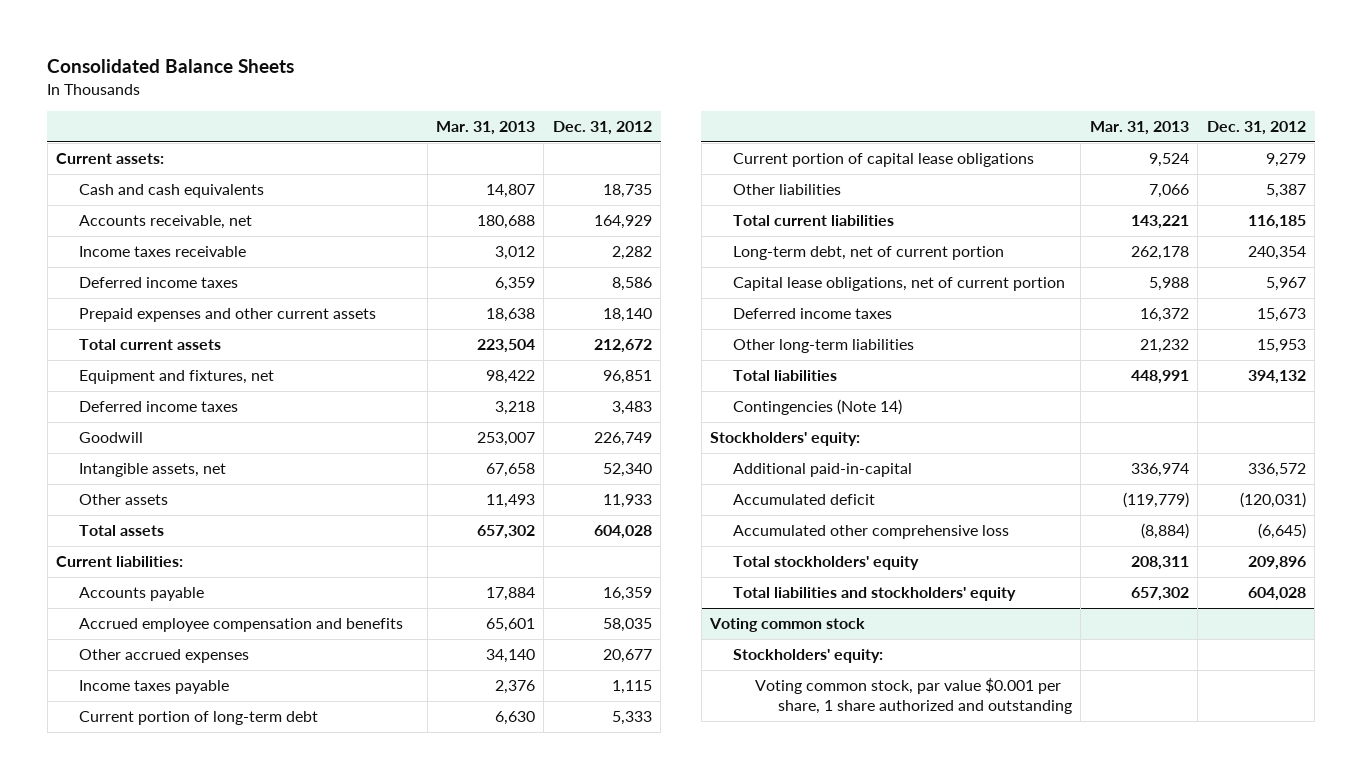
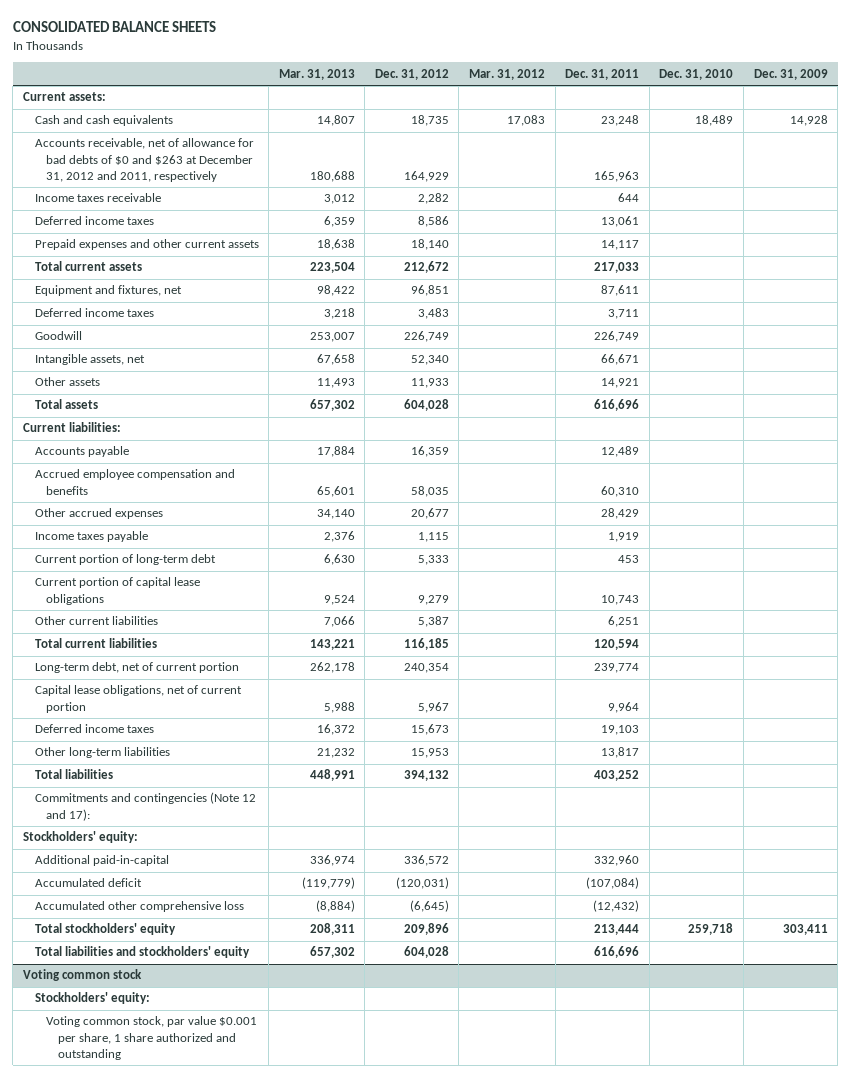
[47,58,295,73] Consolidated Balance Sheets -> [12,21,216,33] CONSOLIDATED BALANCE SHEETS
none -> [469,68,546,80] Mar. 31, 2012
none -> [565,68,640,80] Dec. 31, 2011
none -> [659,68,734,80] Dec. 31, 2010
none -> [753,68,828,80] Dec. 31, 2009
[79,215,253,230] Accounts receivable, net -> [34,138,254,183] Accounts receivable, net of allowance for bad debts of $0 and $263 at December 31, 2012 and 2011, respectively
[732,184,841,196] Other liabilities -> [34,616,158,626] Other current liabilities
[732,399,902,416] Contingencies (Note 14) -> [34,792,256,821] Commitments and contingencies (Note 12 and 17):

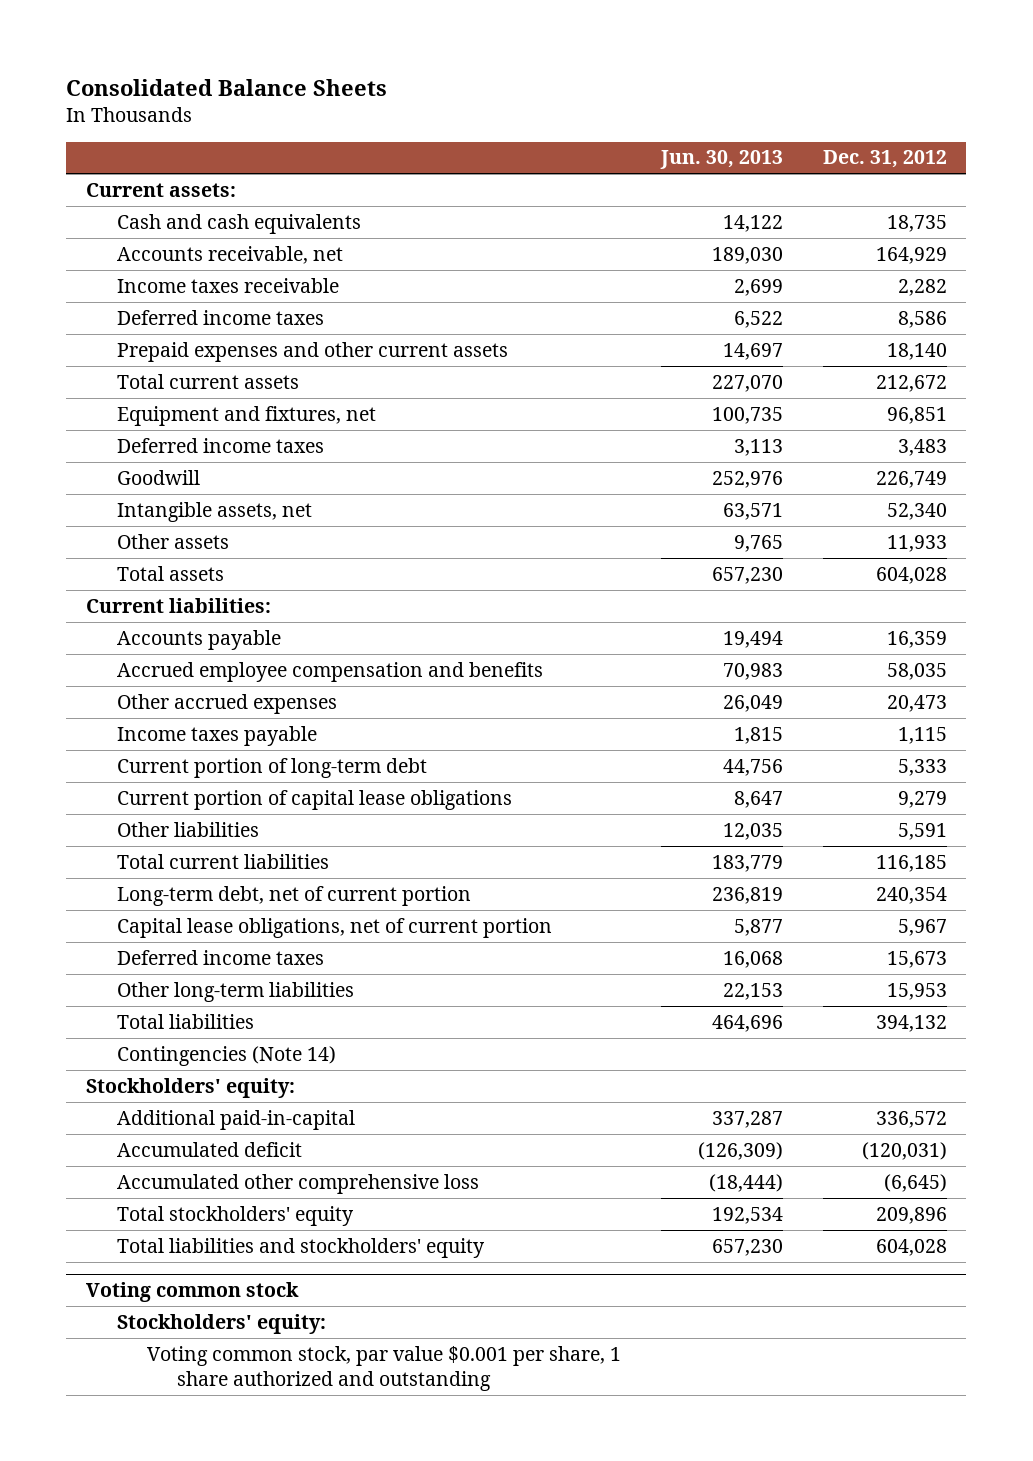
[12,21,216,33] CONSOLIDATED BALANCE SHEETS -> [66,79,388,97] Consolidated Balance Sheets
[278,68,355,80] Mar. 31, 2013 -> none
[469,68,546,80] Mar. 31, 2012 -> none
[565,68,640,80] Dec. 31, 2011 -> none
[659,68,734,80] Dec. 31, 2010 -> none
[753,68,828,80] Dec. 31, 2009 -> none
none -> [659,150,783,170] Jun. 30, 2013
[34,138,254,183] Accounts receivable, net of allowance for bad debts of $0 and $263 at December 31, 2012 and 2011, respectively -> [116,245,343,264] Accounts receivable, net
[410,508,449,520] 20,677 -> [886,694,947,712] 20,473
[34,616,158,626] Other current liabilities -> [116,821,259,837] Other liabilities
[417,616,449,628] 5,387 -> [897,822,947,840] 5,591
[34,792,256,821] Commitments and contingencies (Note 12 and 17): -> [116,1045,336,1066] Contingencies (Note 14)

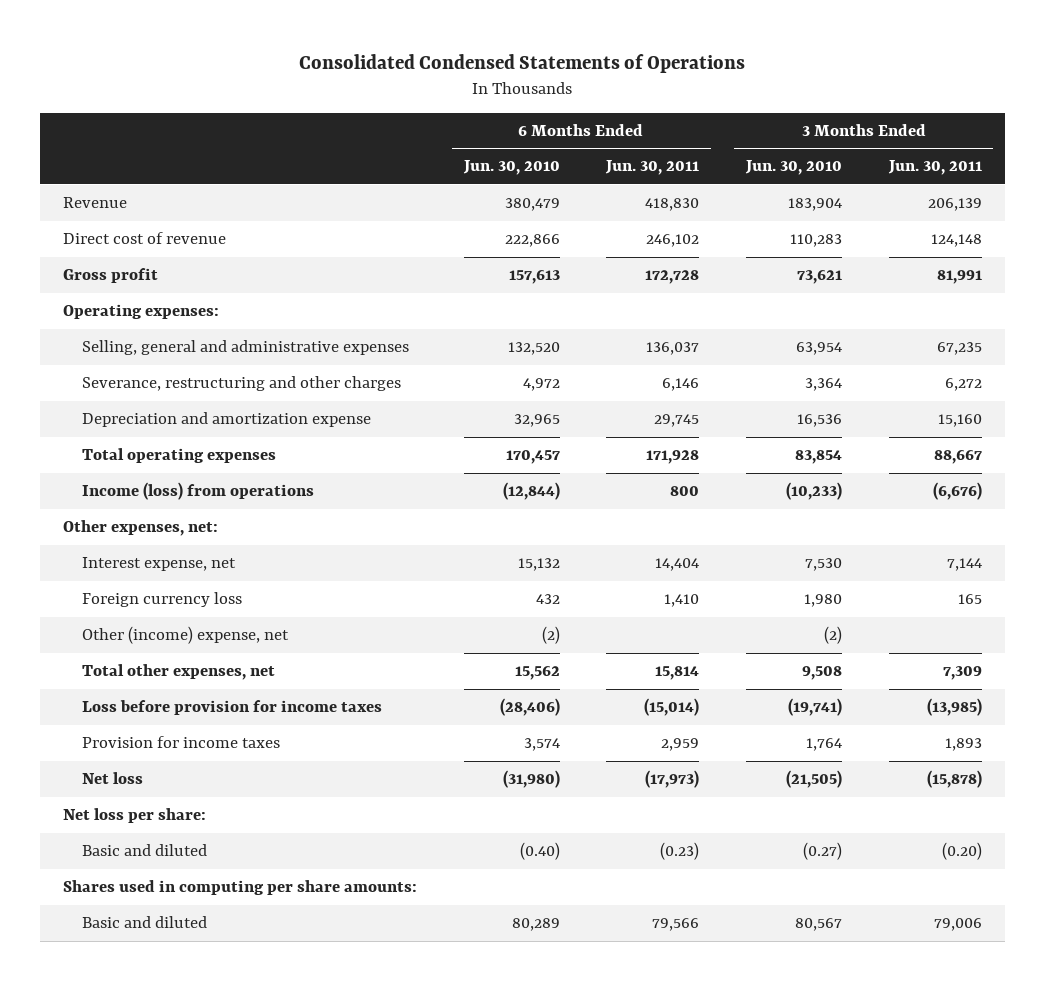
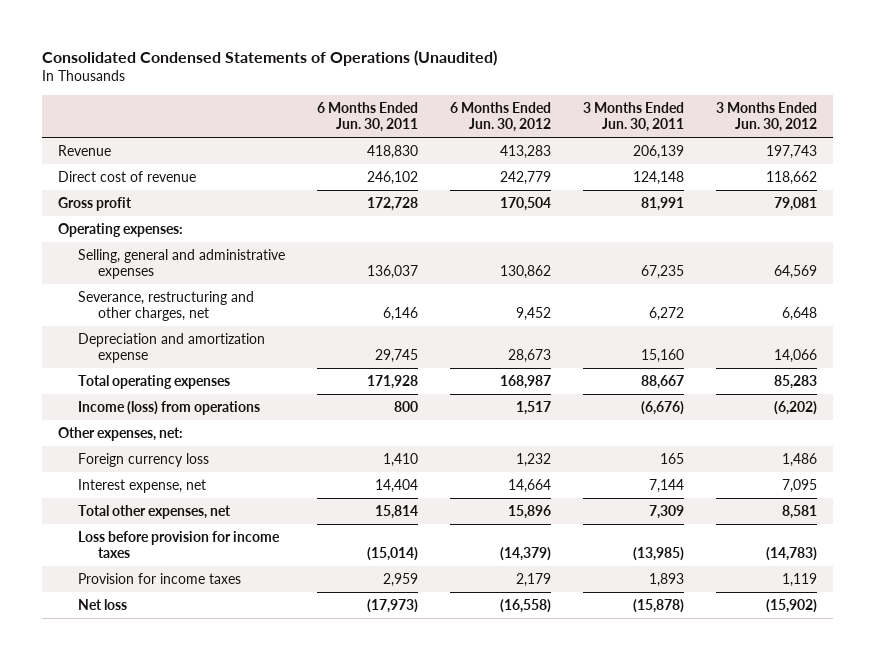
[299,53,746,73] Consolidated Condensed Statements of Operations -> [41,50,497,67] Consolidated Condensed Statements of Operations (Unaudited)
[462,160,560,176] Jun. 30, 2010 -> none
[745,160,843,176] Jun. 30, 2010 -> none
none -> [450,102,552,133] 6 Months Ended Jun. 30, 2012
none -> [716,102,818,133] 3 Months Ended Jun. 30, 2012
[81,376,401,392] Severance, restructuring and other charges -> [78,291,255,322] Severance, restructuring and other charges, net
[81,626,289,645] Other (income) expense, net -> none
[81,557,236,572] Interest expense, net -> [78,479,207,494] Interest expense, net
[62,808,206,824] Net loss per share: -> none
[81,844,207,857] Basic and diluted -> none
[62,880,417,896] Shares used in computing per share amounts: -> none
[81,916,207,929] Basic and diluted -> none

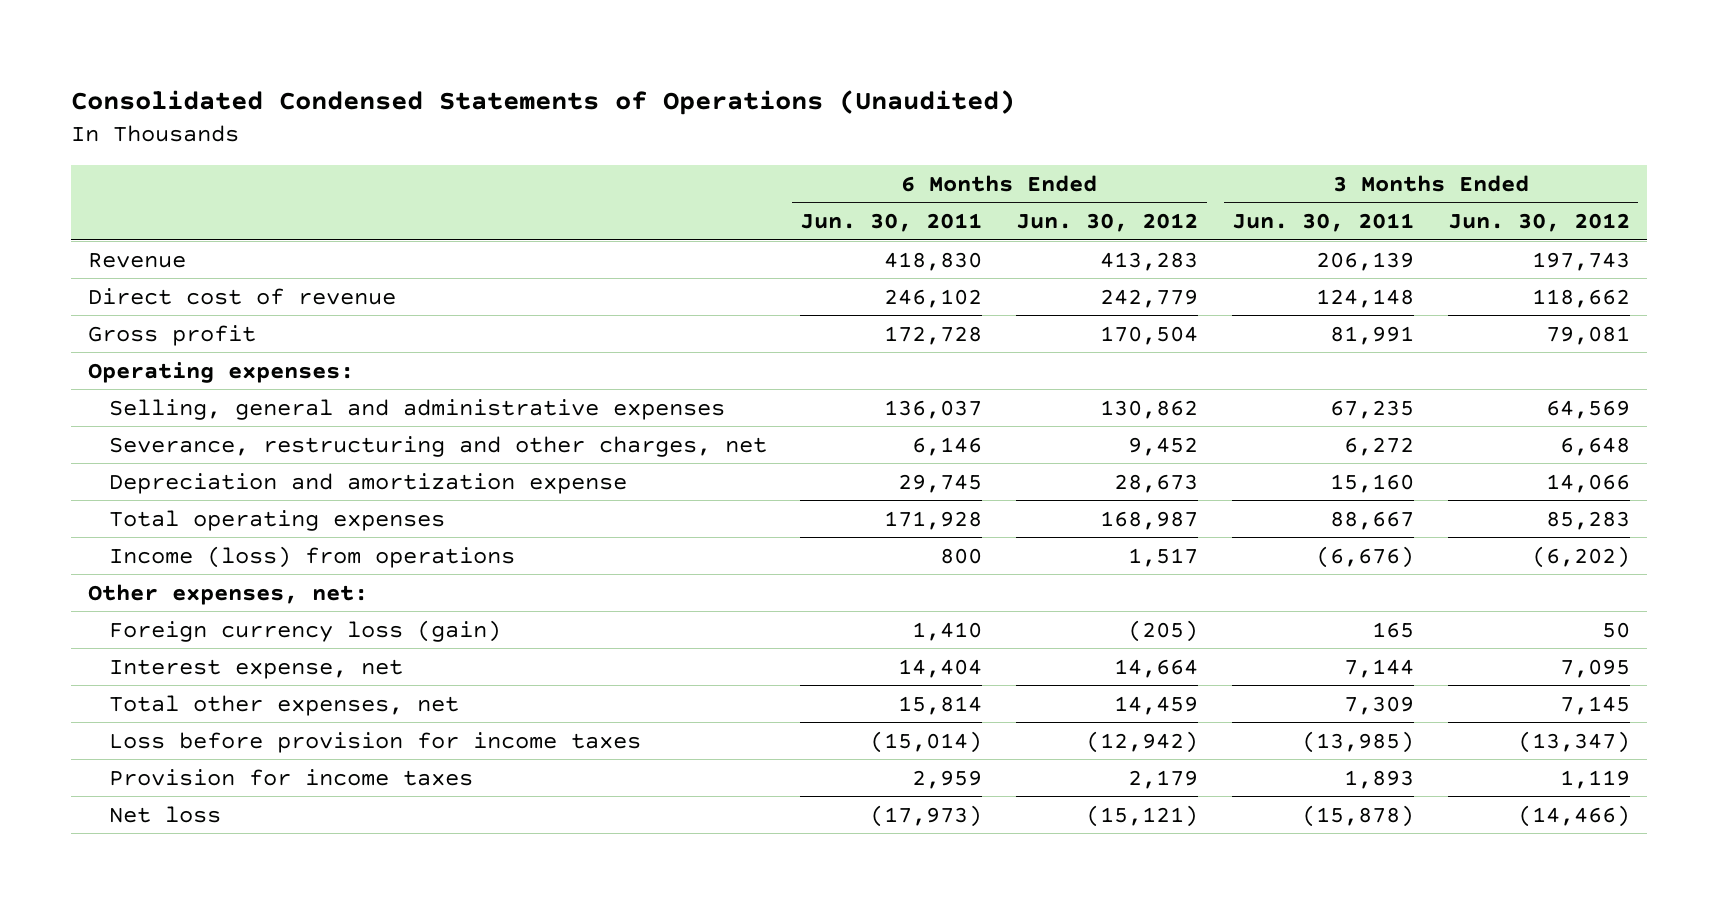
[78,453,210,468] Foreign currency loss -> [108,619,501,642] Foreign currency loss (gain)
[516,453,552,468] 1,232 -> [1128,619,1199,642] (205)
[782,453,818,468] 1,486 -> [1601,621,1630,638] 50
[508,505,552,520] 15,896 -> [1114,695,1199,715] 14,459
[782,505,818,520] 8,581 -> [1559,695,1630,715] 7,145
[500,547,552,562] (14,379) -> [1086,730,1199,753] (12,942)
[766,547,818,562] (14,783) -> [1517,730,1630,753] (13,347)
[500,599,552,614] (16,558) -> [1086,804,1199,827] (15,121)
[766,599,818,614] (15,902) -> [1517,804,1630,827] (14,466)

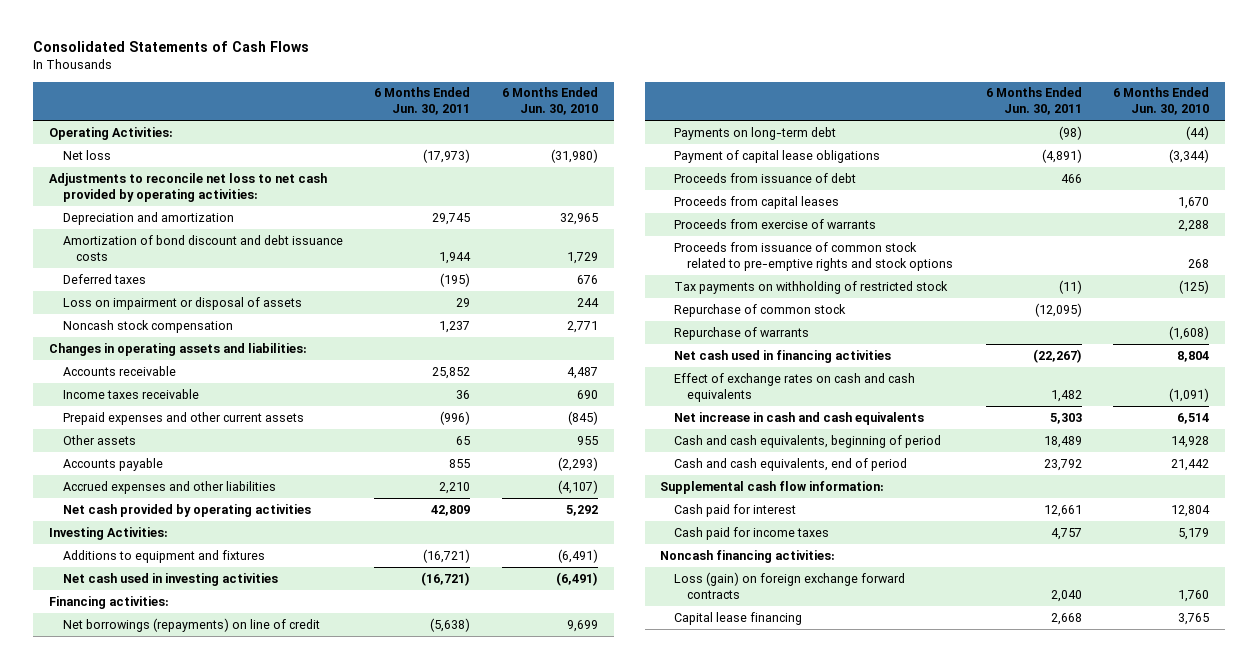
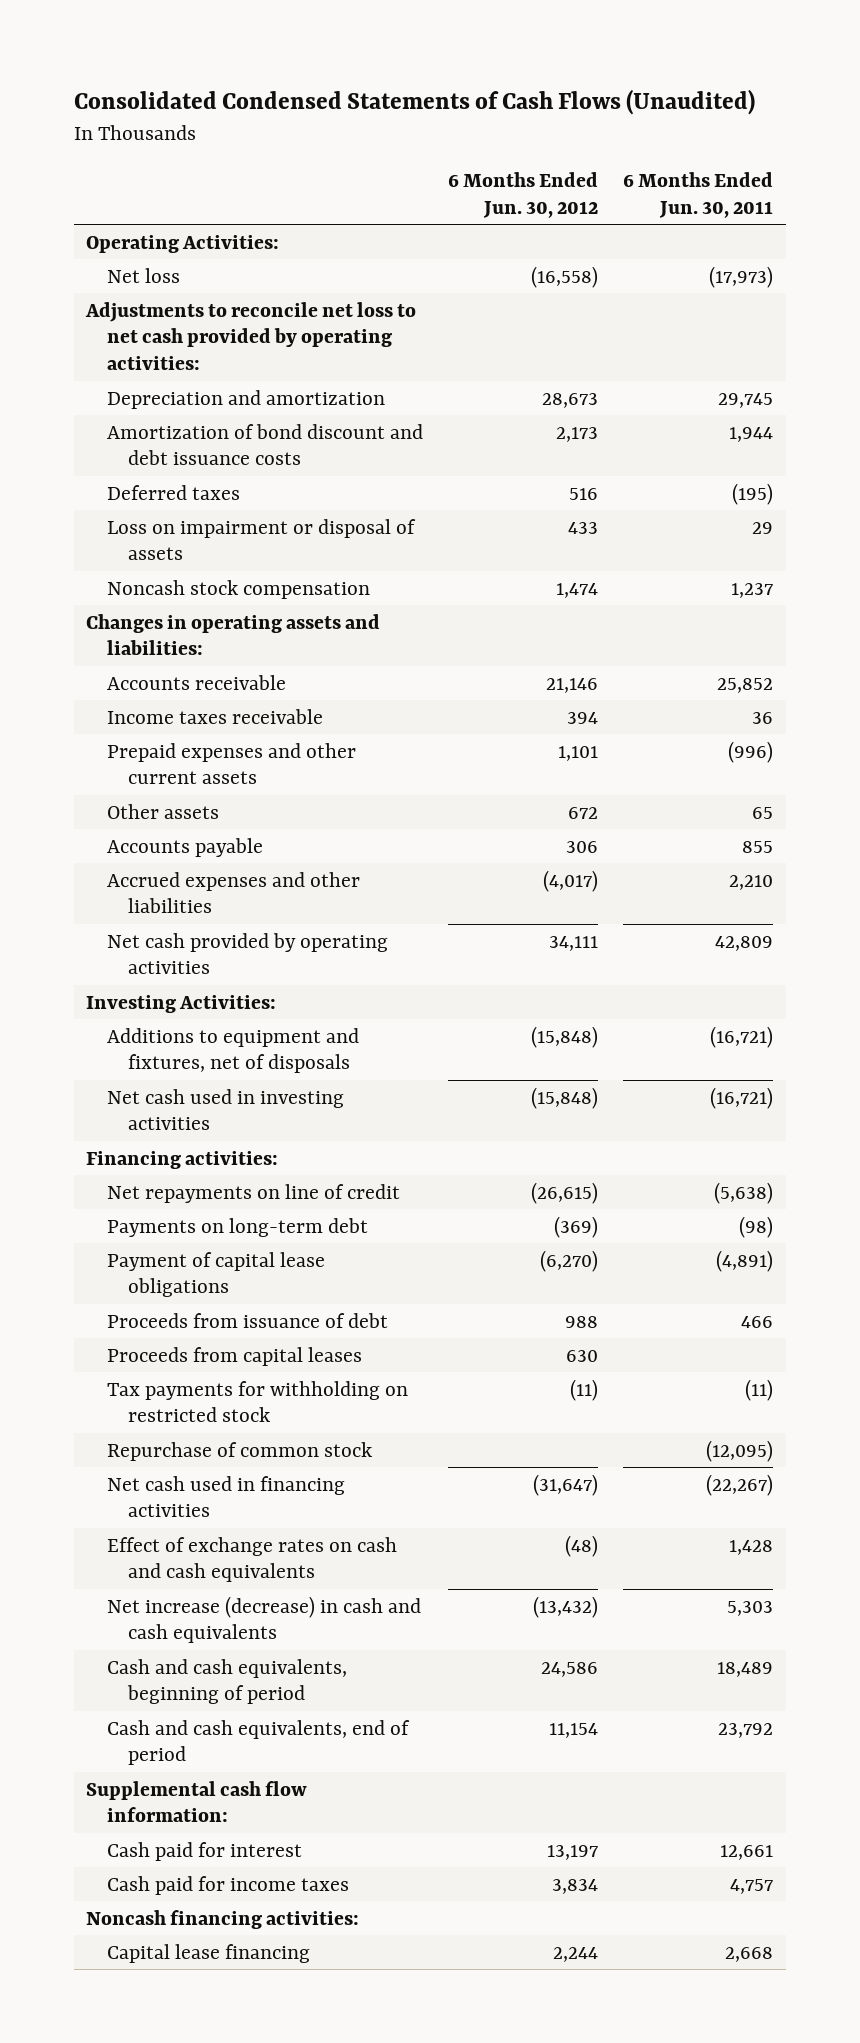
[33,41,310,53] Consolidated Statements of Cash Flows -> [73,89,755,116] Consolidated Condensed Statements of Cash Flows (Unaudited)
[501,87,598,116] 6 Months Ended Jun. 30, 2010 -> none
none -> [448,172,599,218] 6 Months Ended Jun. 30, 2012
[62,549,265,563] Additions to equipment and fixtures -> [107,1027,360,1074] Additions to equipment and fixtures, net of disposals
[62,617,320,632] Net borrowings (repayments) on line of credit -> [107,1183,401,1203] Net repayments on line of credit
[673,218,876,229] Proceeds from exercise of warrants -> none
[673,241,954,271] Proceeds from issuance of common stock related to pre-emptive rights and stock options -> none
[673,280,948,294] Tax payments on withholding of restricted stock -> [107,1380,409,1423] Tax payments for withholding on restricted stock
[673,326,809,340] Repurchase of warrants -> none
[1050,389,1082,402] 1,482 -> [729,1539,774,1555] 1,428
[673,411,924,425] Net increase in cash and cash equivalents -> [107,1595,422,1644] Net increase (decrease) in cash and cash equivalents
[673,571,905,599] Loss (gain) on foreign exchange forward contracts -> none

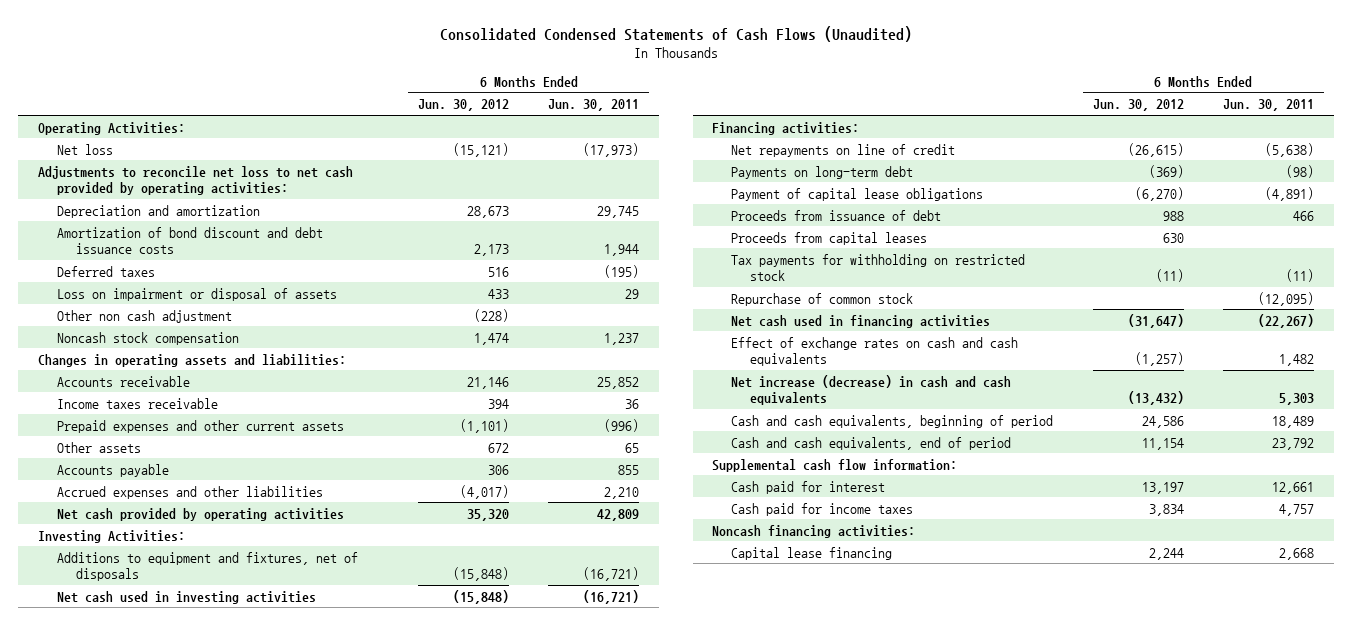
[531,265,599,288] (16,558) -> [452,142,509,157] (15,121)
none -> [56,309,232,323] Other non cash adjustment
[558,745,599,761] 1,101 -> [459,418,509,433] (1,101)
[549,935,599,951] 34,111 -> [466,508,509,521] 35,320
[565,1534,599,1557] (48) -> [1134,352,1184,367] (1,257)
[729,1539,774,1555] 1,428 -> [1278,354,1314,367] 1,482

